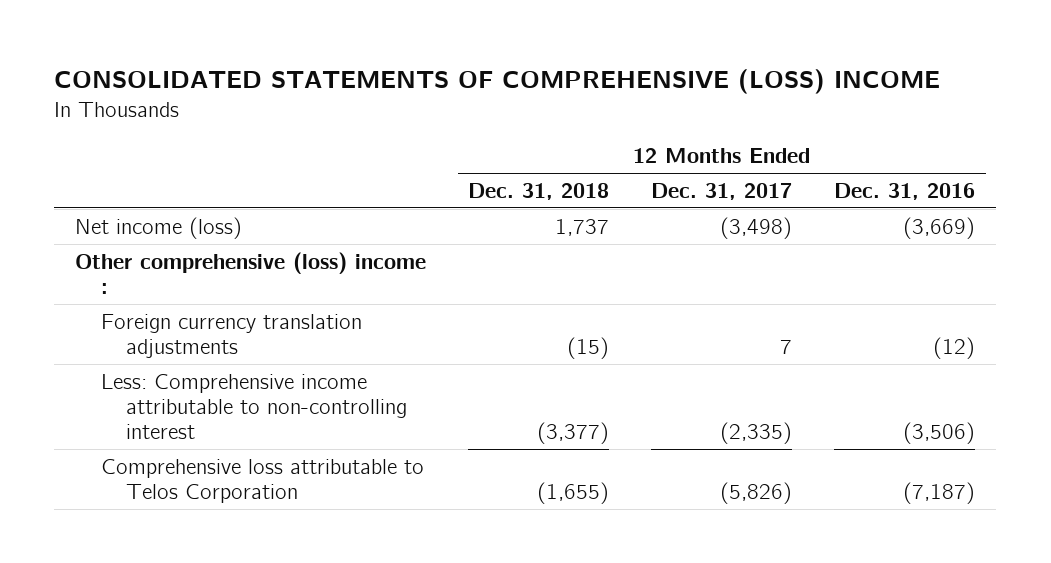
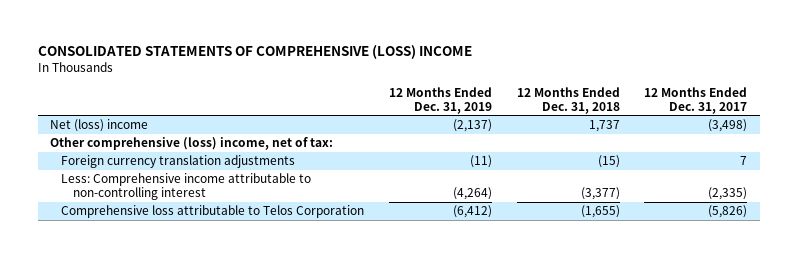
[834,183,976,201] Dec. 31, 2016 -> none
none -> [388,86,492,114] 12 Months Ended Dec. 31, 2019
[75,216,243,239] Net income (loss) -> [49,119,148,133] Net (loss) income
[75,251,427,294] Other comprehensive (loss) income : -> [49,137,333,151] Other comprehensive (loss) income, net of tax:

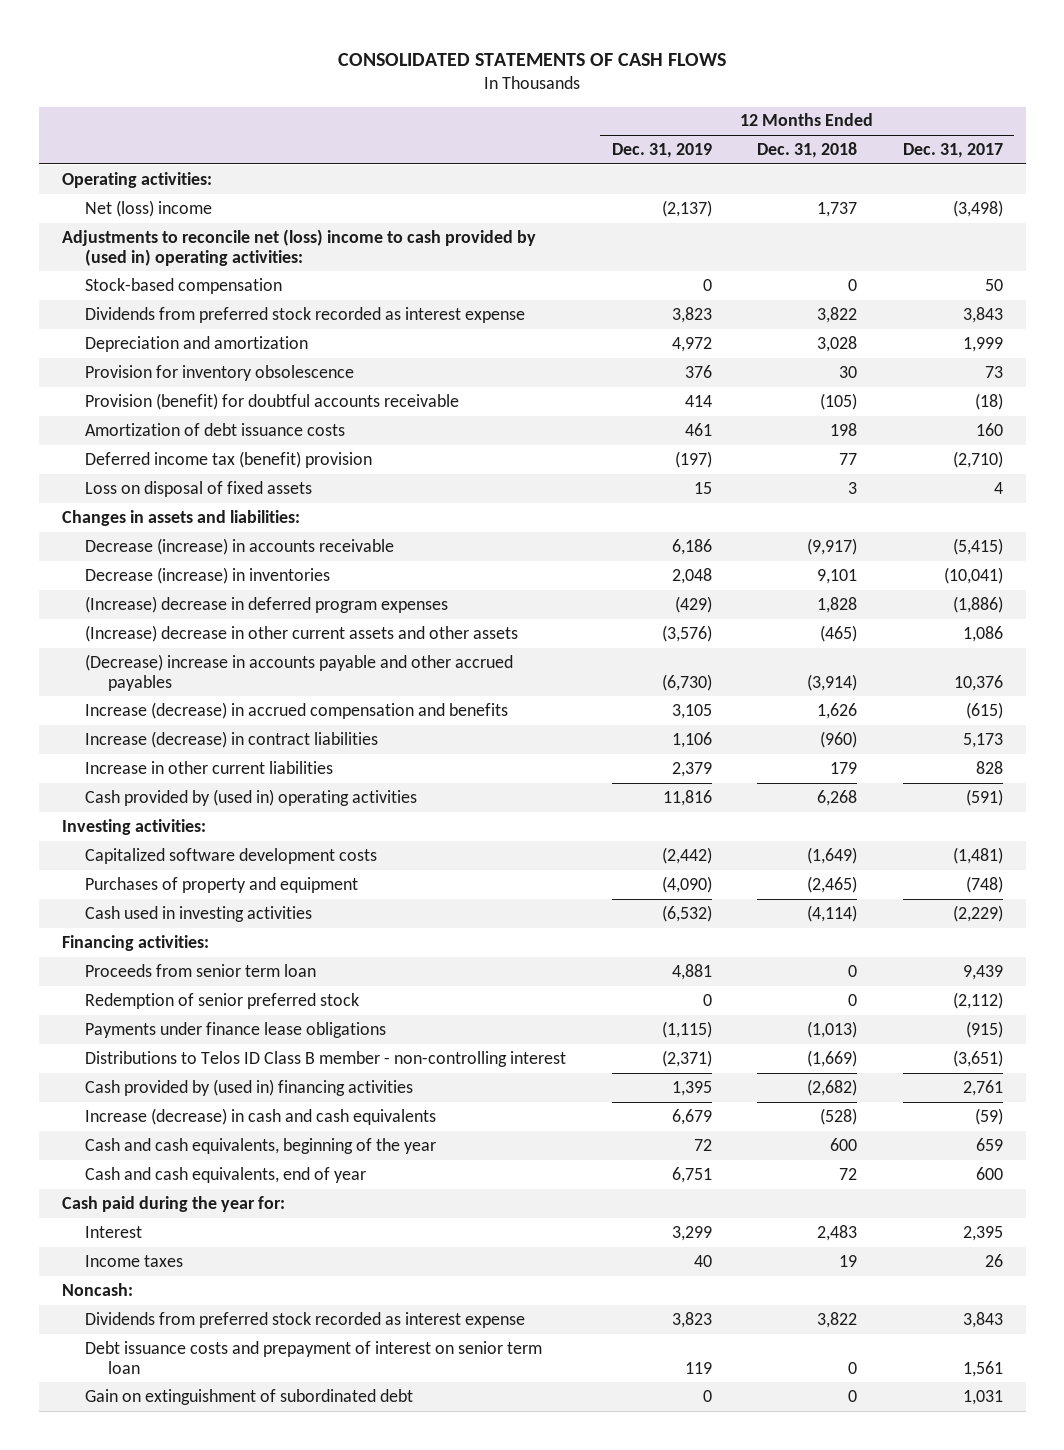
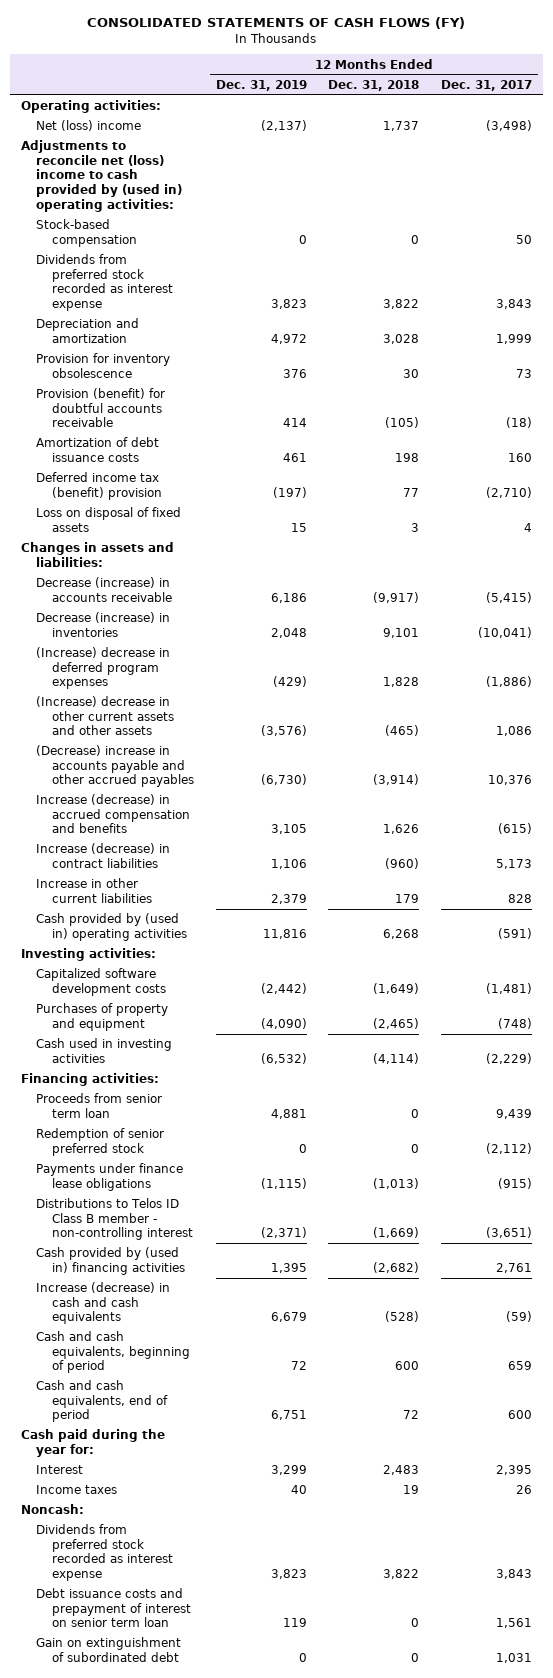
[338,52,727,66] CONSOLIDATED STATEMENTS OF CASH FLOWS -> [87,17,466,30] CONSOLIDATED STATEMENTS OF CASH FLOWS (FY)
[85,1137,437,1154] Cash and cash equivalents, beginning of the year -> [36,1331,190,1374] Cash and cash equivalents, beginning of period
[85,1166,367,1183] Cash and cash equivalents, end of year -> [36,1380,168,1423] Cash and cash equivalents, end of period

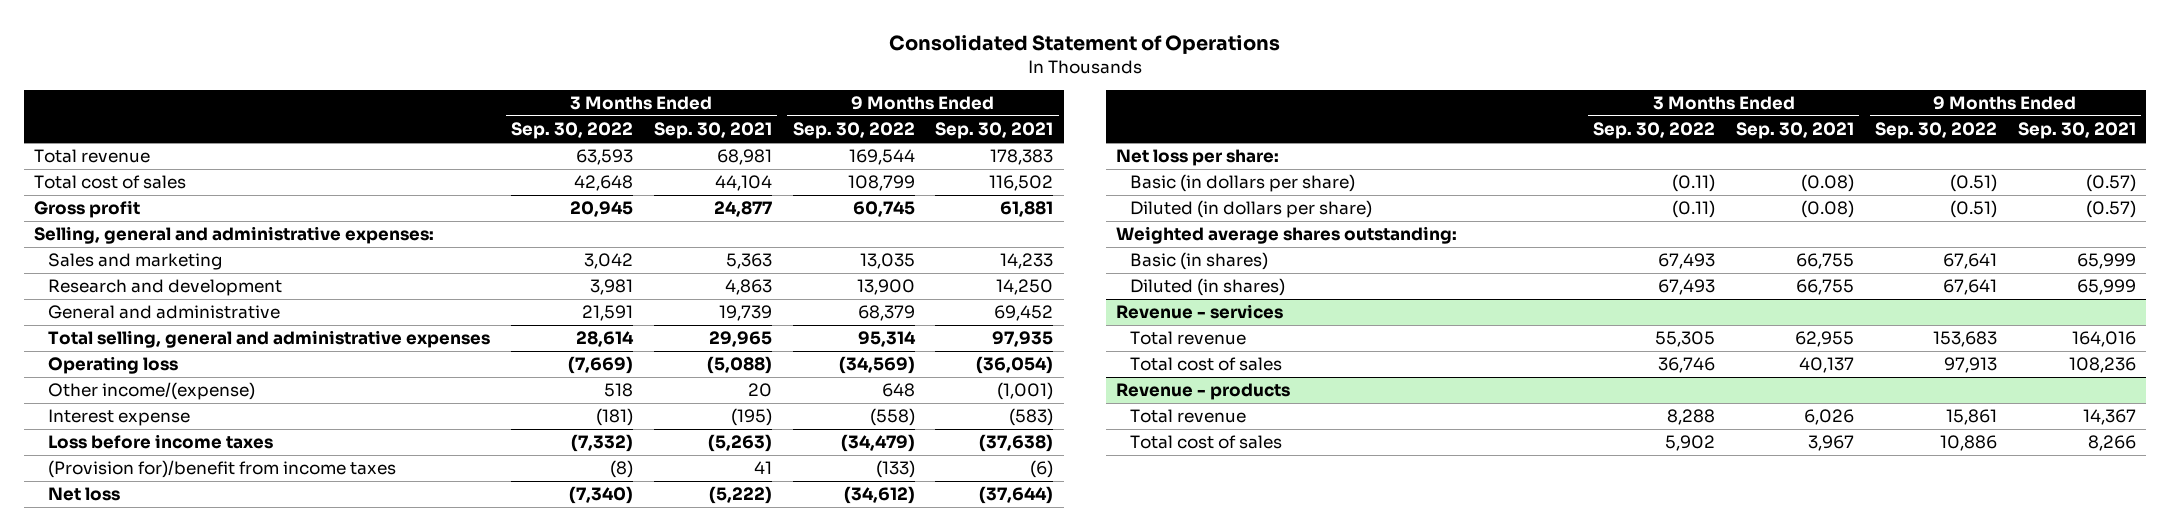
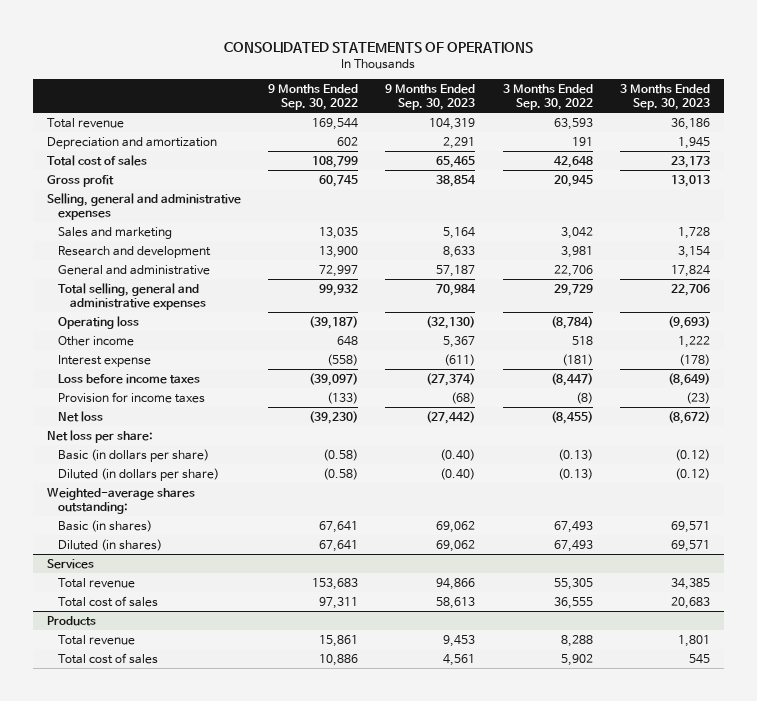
[888,34,1280,54] Consolidated Statement of Operations -> [224,41,534,53] CONSOLIDATED STATEMENTS OF OPERATIONS
[653,122,772,140] Sep. 30, 2021 -> none
[935,122,1054,140] Sep. 30, 2021 -> none
none -> [385,84,476,111] 9 Months Ended Sep. 30, 2023
none -> [620,84,711,111] 3 Months Ended Sep. 30, 2023
none -> [46,136,217,149] Depreciation and amortization
[34,226,435,245] Selling, general and administrative expenses: -> [46,192,241,220] Selling, general and administrative expenses
[581,305,633,322] 21,591 -> [553,264,593,277] 22,706
[857,305,915,322] 68,379 -> [319,264,359,277] 72,997
[575,331,634,348] 28,614 -> [553,283,593,296] 29,729
[857,331,916,348] 95,314 -> [319,283,359,296] 99,932
[567,356,633,375] (7,669) -> [550,315,593,329] (8,784)
[838,356,915,375] (34,569) -> [309,315,359,329] (39,187)
[48,382,256,401] Other income/(expense) -> [58,335,135,346] Other income
[570,434,633,453] (7,332) -> [550,372,593,386] (8,447)
[840,434,915,453] (34,479) -> [309,372,359,386] (39,097)
[48,460,397,479] (Provision for)/benefit from income taxes -> [58,391,206,403] Provision for income taxes
[568,486,633,505] (7,340) -> [550,410,593,424] (8,455)
[843,486,915,505] (34,612) -> [309,410,359,424] (39,230)
[1672,174,1716,193] (0.11) -> [557,448,593,461] (0.13)
[1949,174,1997,193] (0.51) -> [323,448,359,461] (0.58)
[1672,200,1716,219] (0.11) -> [557,467,593,480] (0.13)
[1949,200,1997,219] (0.51) -> [323,467,359,480] (0.58)
[1116,226,1458,245] Weighted average shares outstanding: -> [46,487,195,514] Weighted-average shares outstanding:
[1116,304,1284,320] Revenue - services -> [46,558,94,569] Services
[1658,357,1716,374] 36,746 -> [553,596,593,609] 36,555
[1943,357,1997,374] 97,913 -> [319,596,359,609] 97,311
[1116,383,1291,401] Revenue - products -> [46,615,96,626] Products

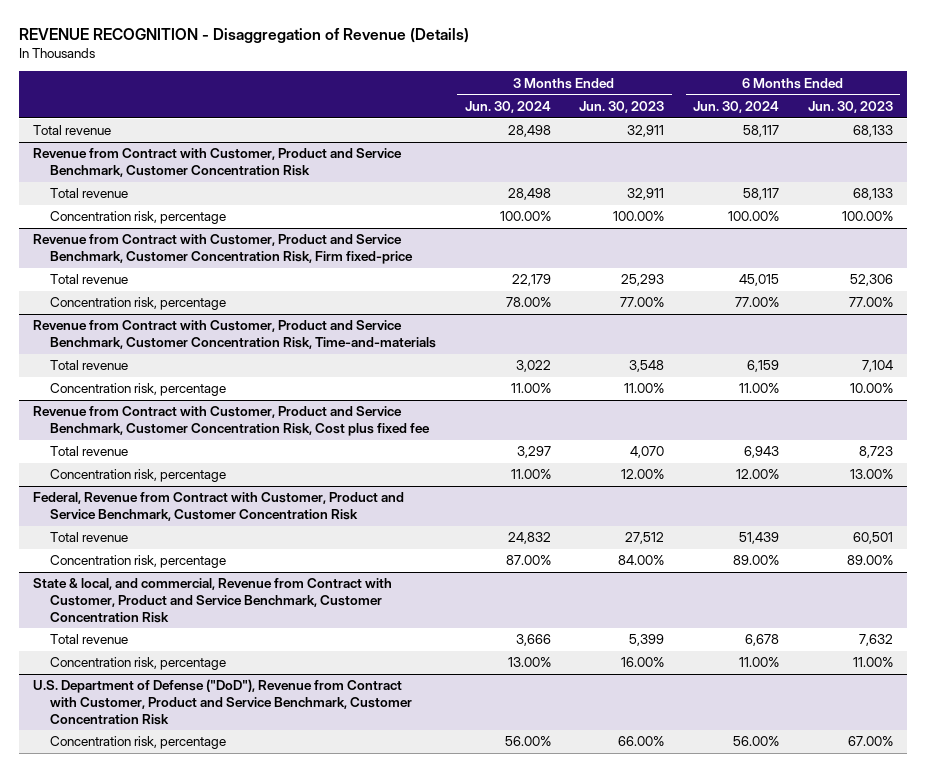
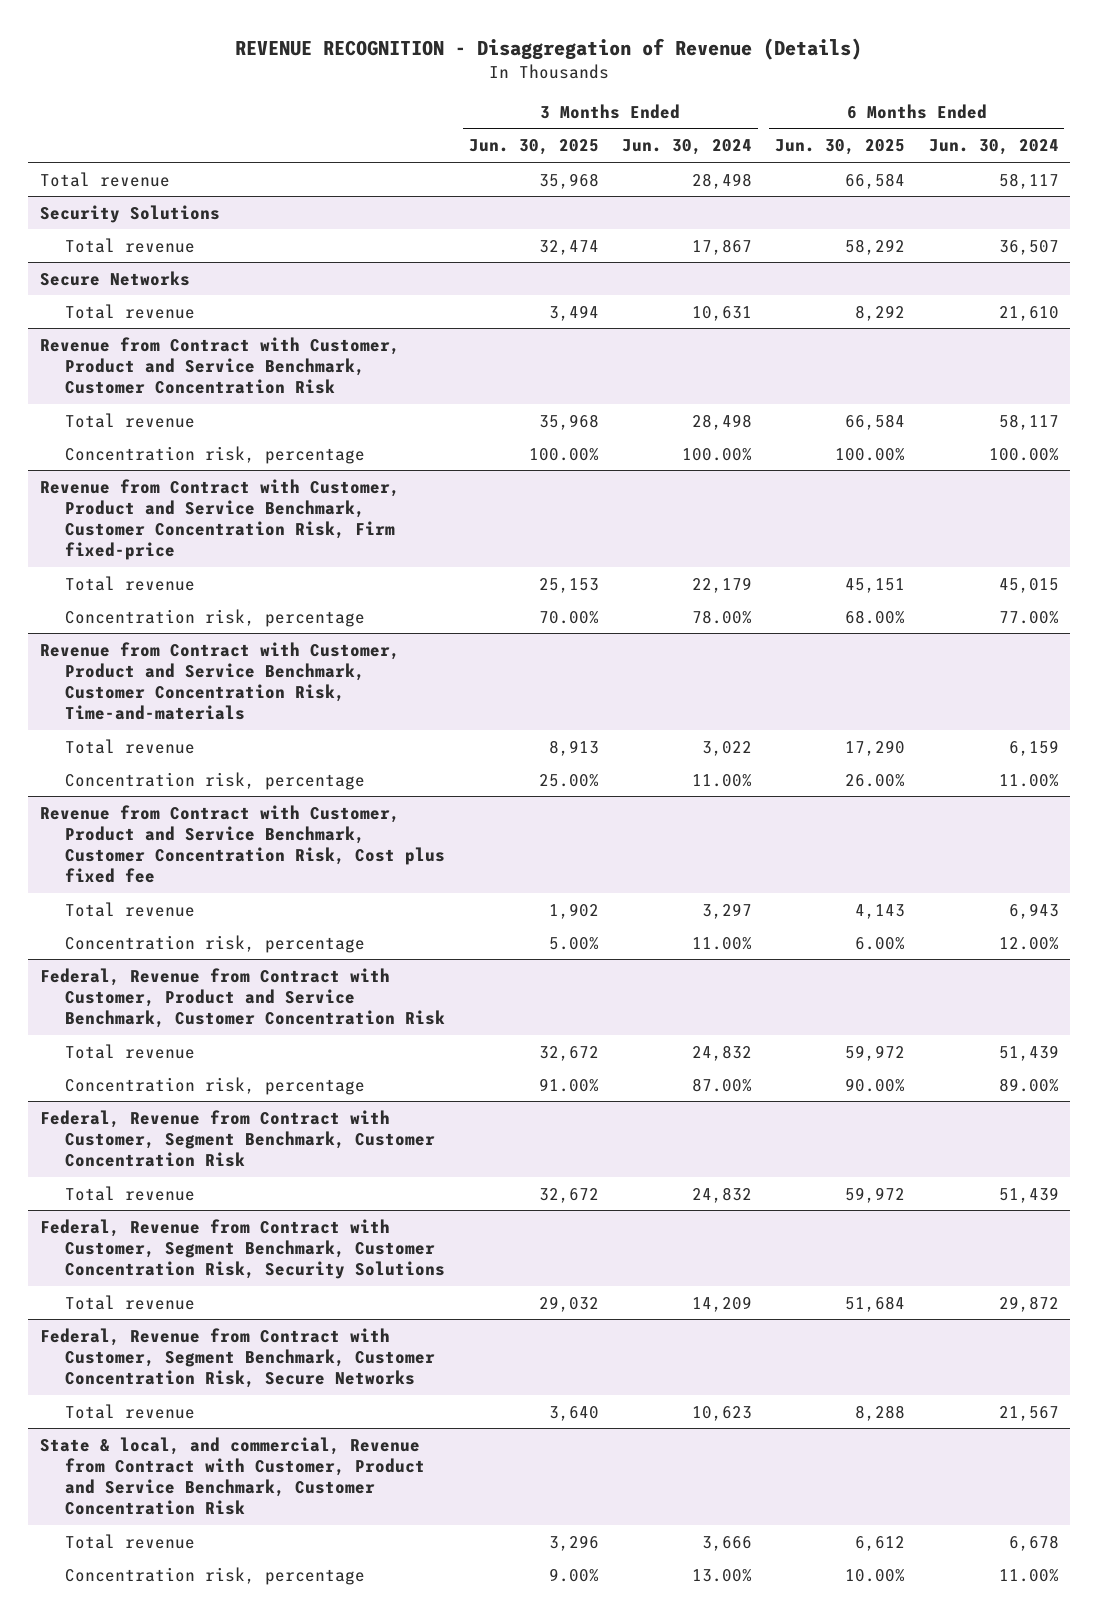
[579,100,665,113] Jun. 30, 2023 -> none
[807,100,893,113] Jun. 30, 2023 -> none
none -> [468,139,599,156] Jun. 30, 2025
none -> [775,139,906,156] Jun. 30, 2025
none -> [39,204,220,223] Security Solutions
none -> [65,237,196,253] Total revenue
none -> [39,270,190,286] Secure Networks
none -> [65,303,196,319] Total revenue
none -> [39,1109,436,1167] Federal, Revenue from Contract with Customer, Segment Benchmark, Customer Concentration Risk
none -> [65,1185,196,1201] Total revenue
none -> [39,1218,446,1279] Federal, Revenue from Contract with Customer, Segment Benchmark, Customer Concentration Risk, Security Solutions
none -> [65,1294,196,1310] Total revenue
none -> [39,1327,436,1388] Federal, Revenue from Contract with Customer, Segment Benchmark, Customer Concentration Risk, Secure Networks
none -> [65,1403,196,1419] Total revenue
[33,679,412,725] U.S. Department of Defense ("DoD"), Revenue from Contract with Customer, Product and Service Benchmark, Customer Concentration Risk -> none
[49,736,226,750] Concentration risk, percentage -> none

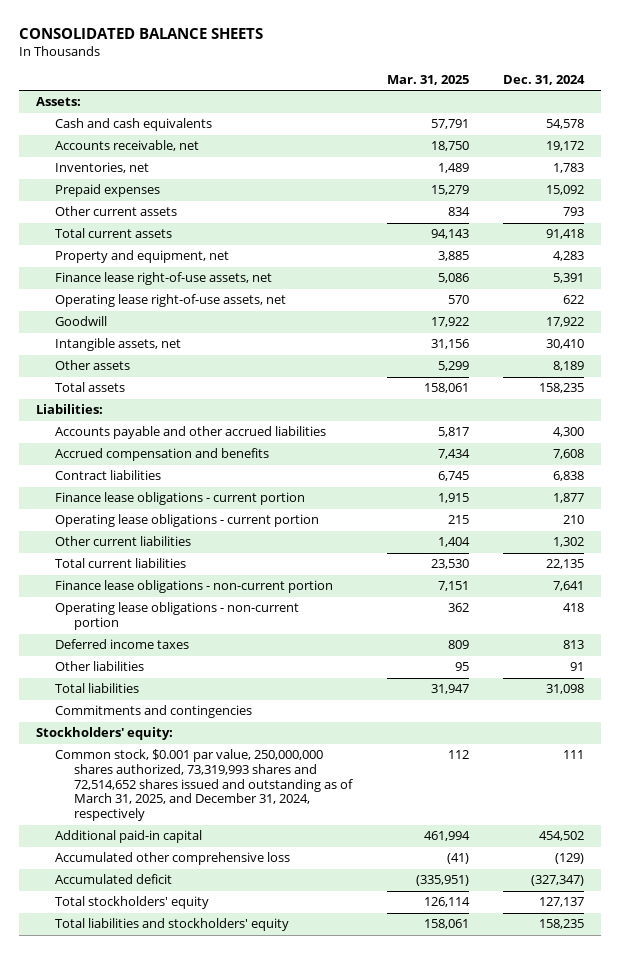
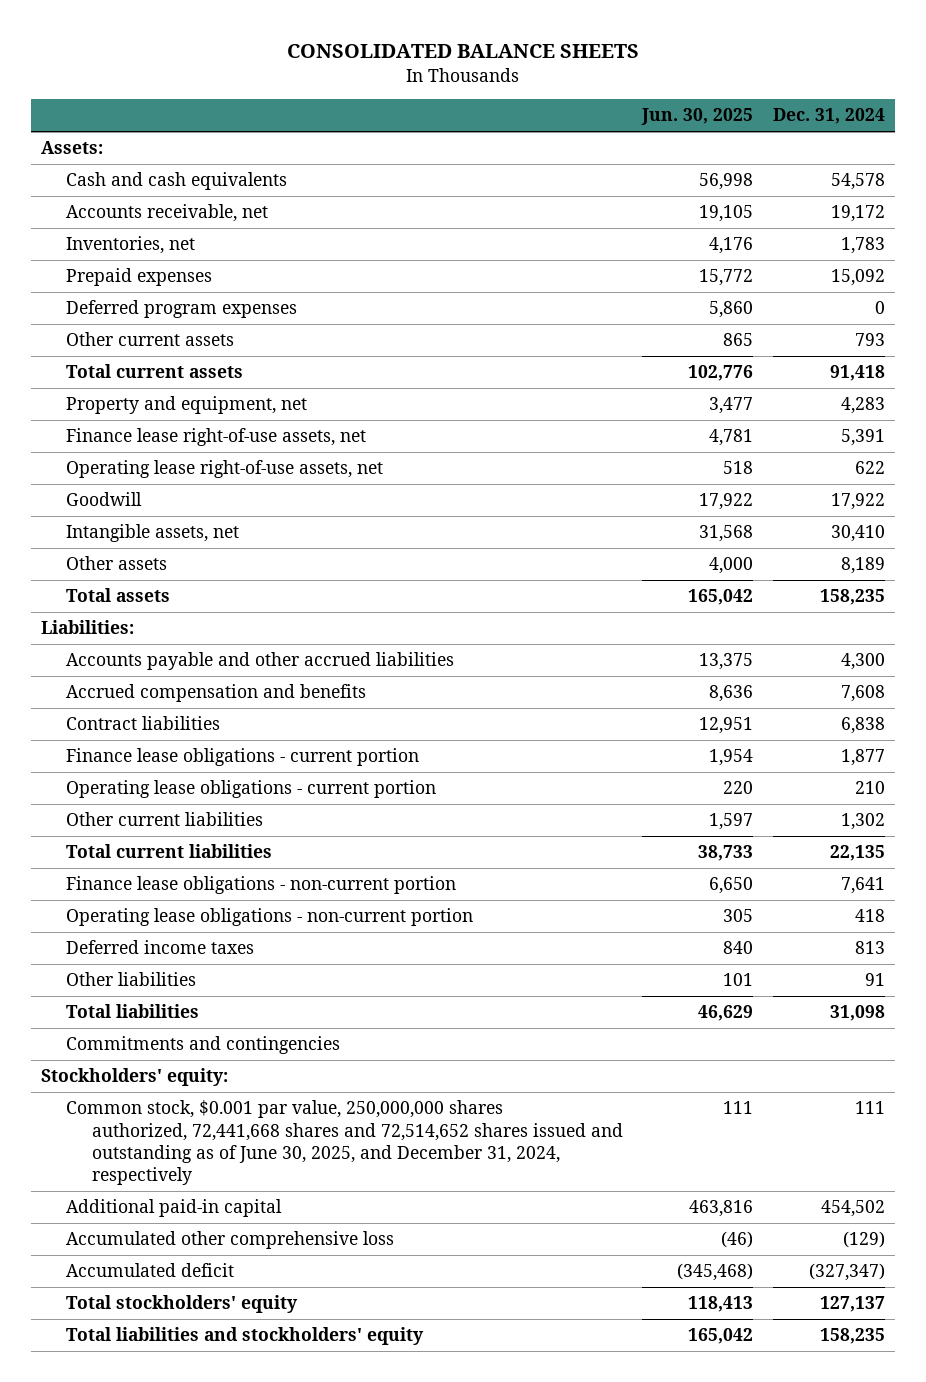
[386,74,469,85] Mar. 31, 2025 -> none
none -> [641,108,754,126] Jun. 30, 2025
none -> [66,300,298,319] Deferred program expenses
[55,749,354,822] Common stock, $0.001 par value, 250,000,000 shares authorized, 73,319,993 shares and 72,514,652 shares issued and outstanding as of March 31, 2025, and December 31, 2024, respectively -> [66,1100,623,1185] Common stock, $0.001 par value, 250,000,000 shares authorized, 72,441,668 shares and 72,514,652 shares issued and outstanding as of June 30, 2025, and December 31, 2024, respectively

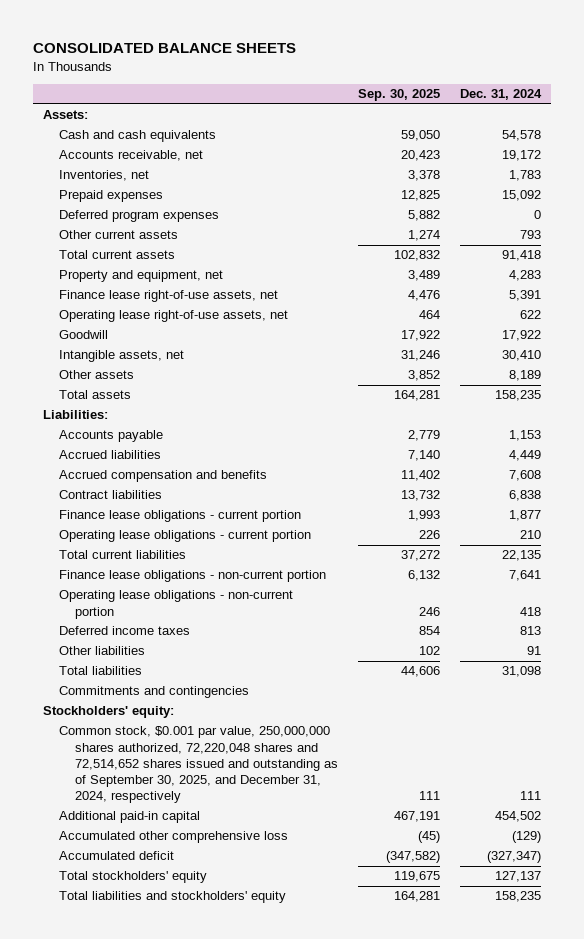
[641,108,754,126] Jun. 30, 2025 -> none
none -> [357,89,440,102] Sep. 30, 2025
[66,652,455,671] Accounts payable and other accrued liabilities -> none
none -> [58,430,163,443] Accounts payable
none -> [58,450,161,460] Accrued liabilities
[66,812,264,827] Other current liabilities -> none
[66,1100,623,1185] Common stock, $0.001 par value, 250,000,000 shares authorized, 72,441,668 shares and 72,514,652 shares issued and outstanding as of June 30, 2025, and December 31, 2024, respectively -> [58,726,338,804] Common stock, $0.001 par value, 250,000,000 shares authorized, 72,220,048 shares and 72,514,652 shares issued and outstanding as of September 30, 2025, and December 31, 2024, respectively

